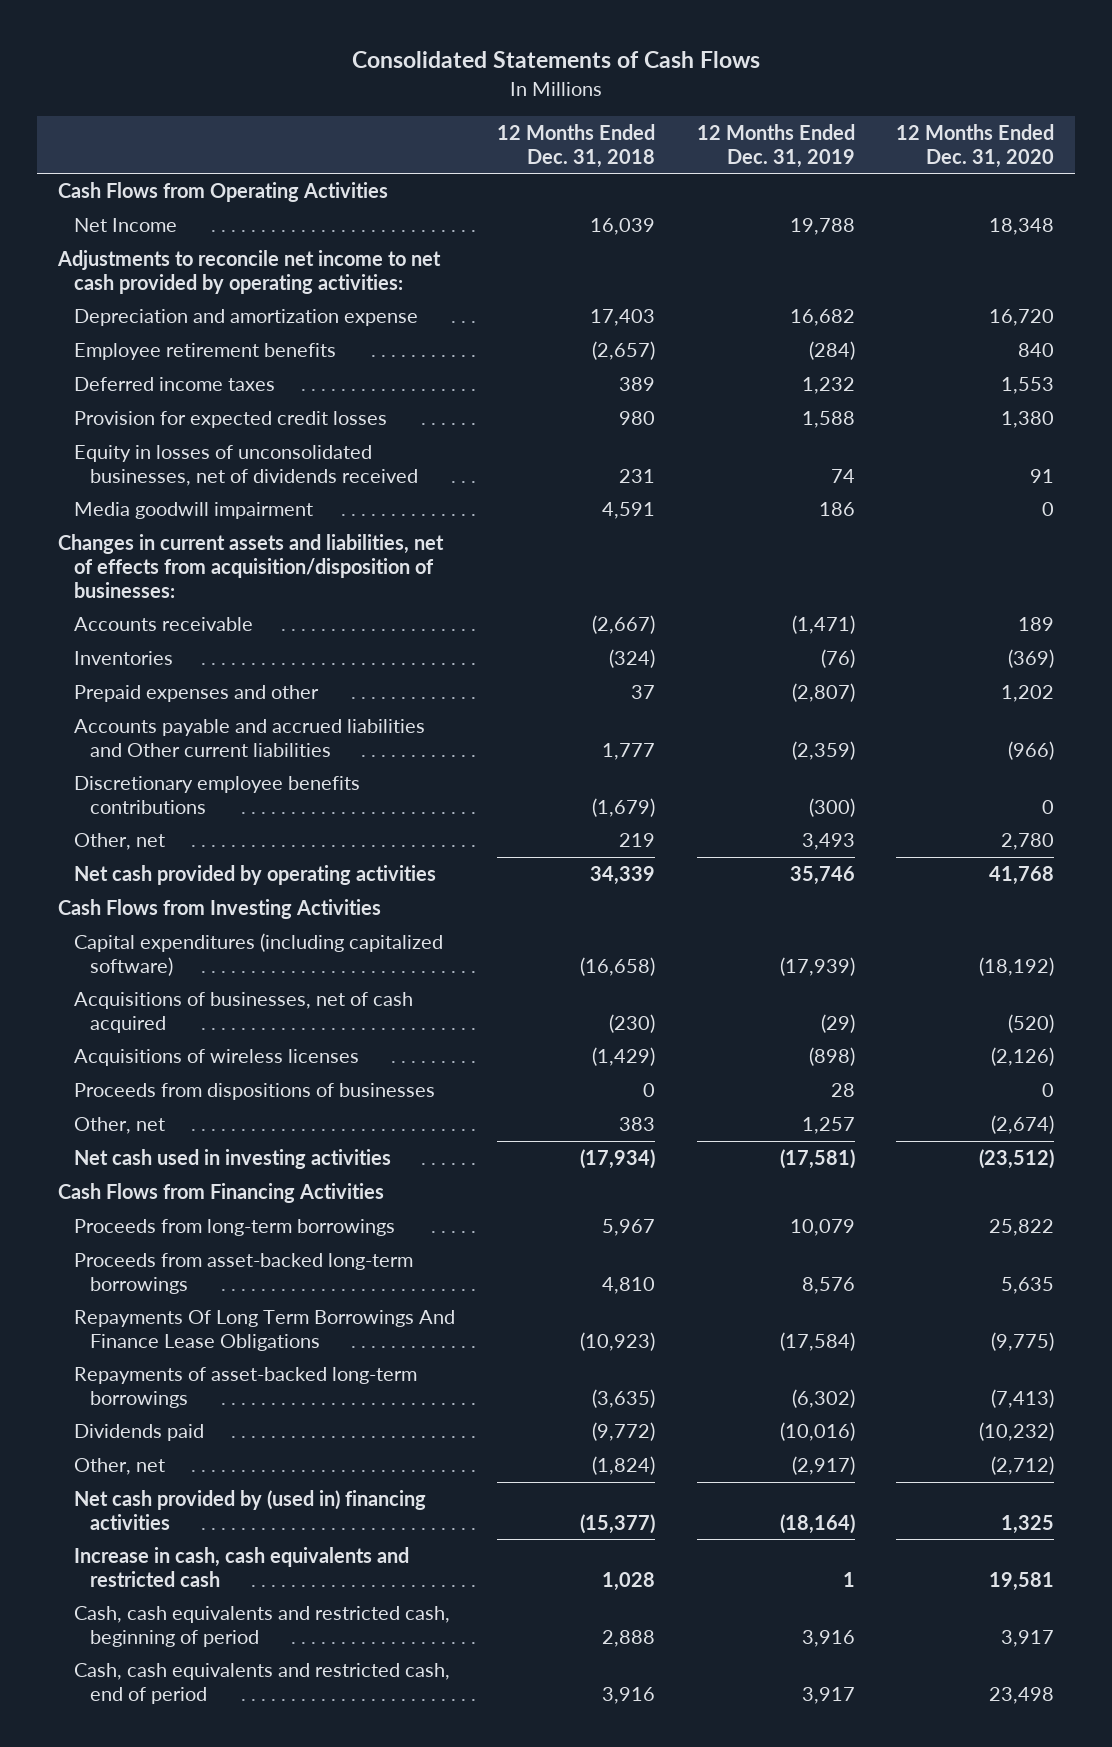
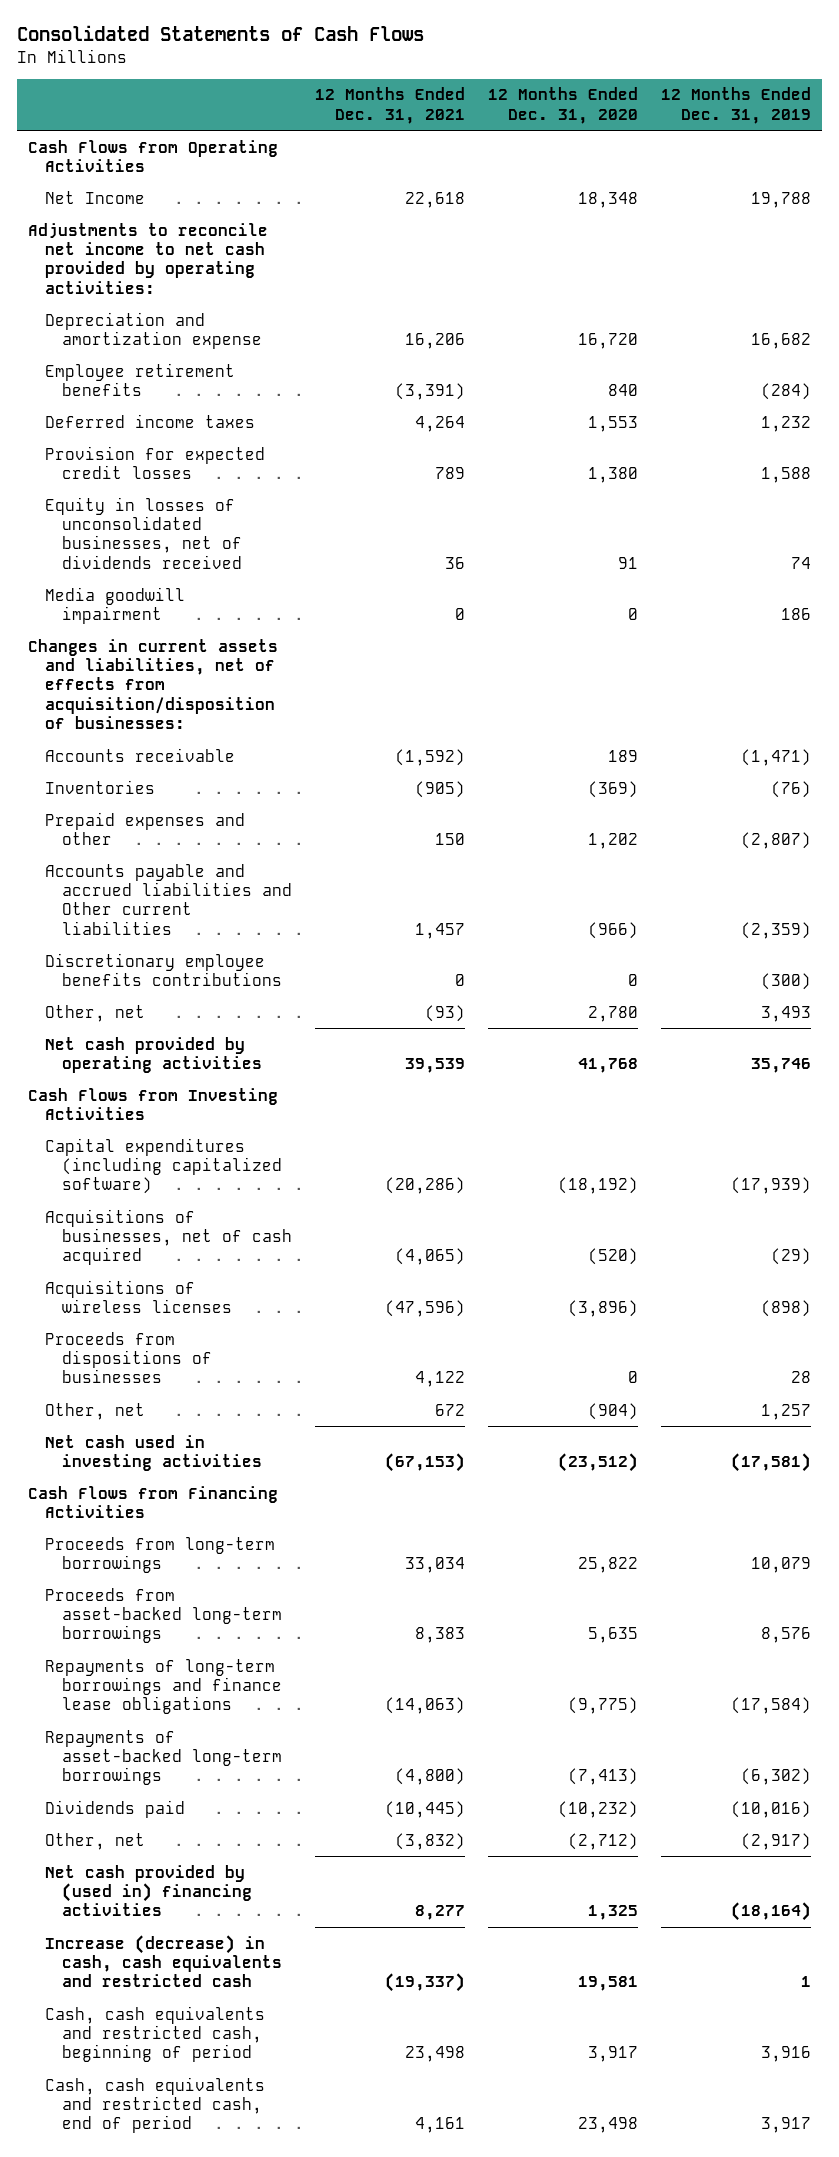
[496,123,655,168] 12 Months Ended Dec. 31, 2018 -> none
none -> [315,87,466,124] 12 Months Ended Dec. 31, 2021
[991,1047,1055,1067] (2,126) -> [568,1299,639,1317] (3,896)
[991,1115,1055,1135] (2,674) -> [588,1402,639,1420] (904)
[74,1310,456,1351] Repayments Of Long Term Borrowings And Finance Lease Obligations -> [45,1658,283,1715] Repayments of long-term borrowings and finance lease obligations
[74,1547,410,1587] Increase in cash, cash equivalents and restricted cash -> [45,1934,283,1988] Increase (decrease) in cash, cash equivalents and restricted cash

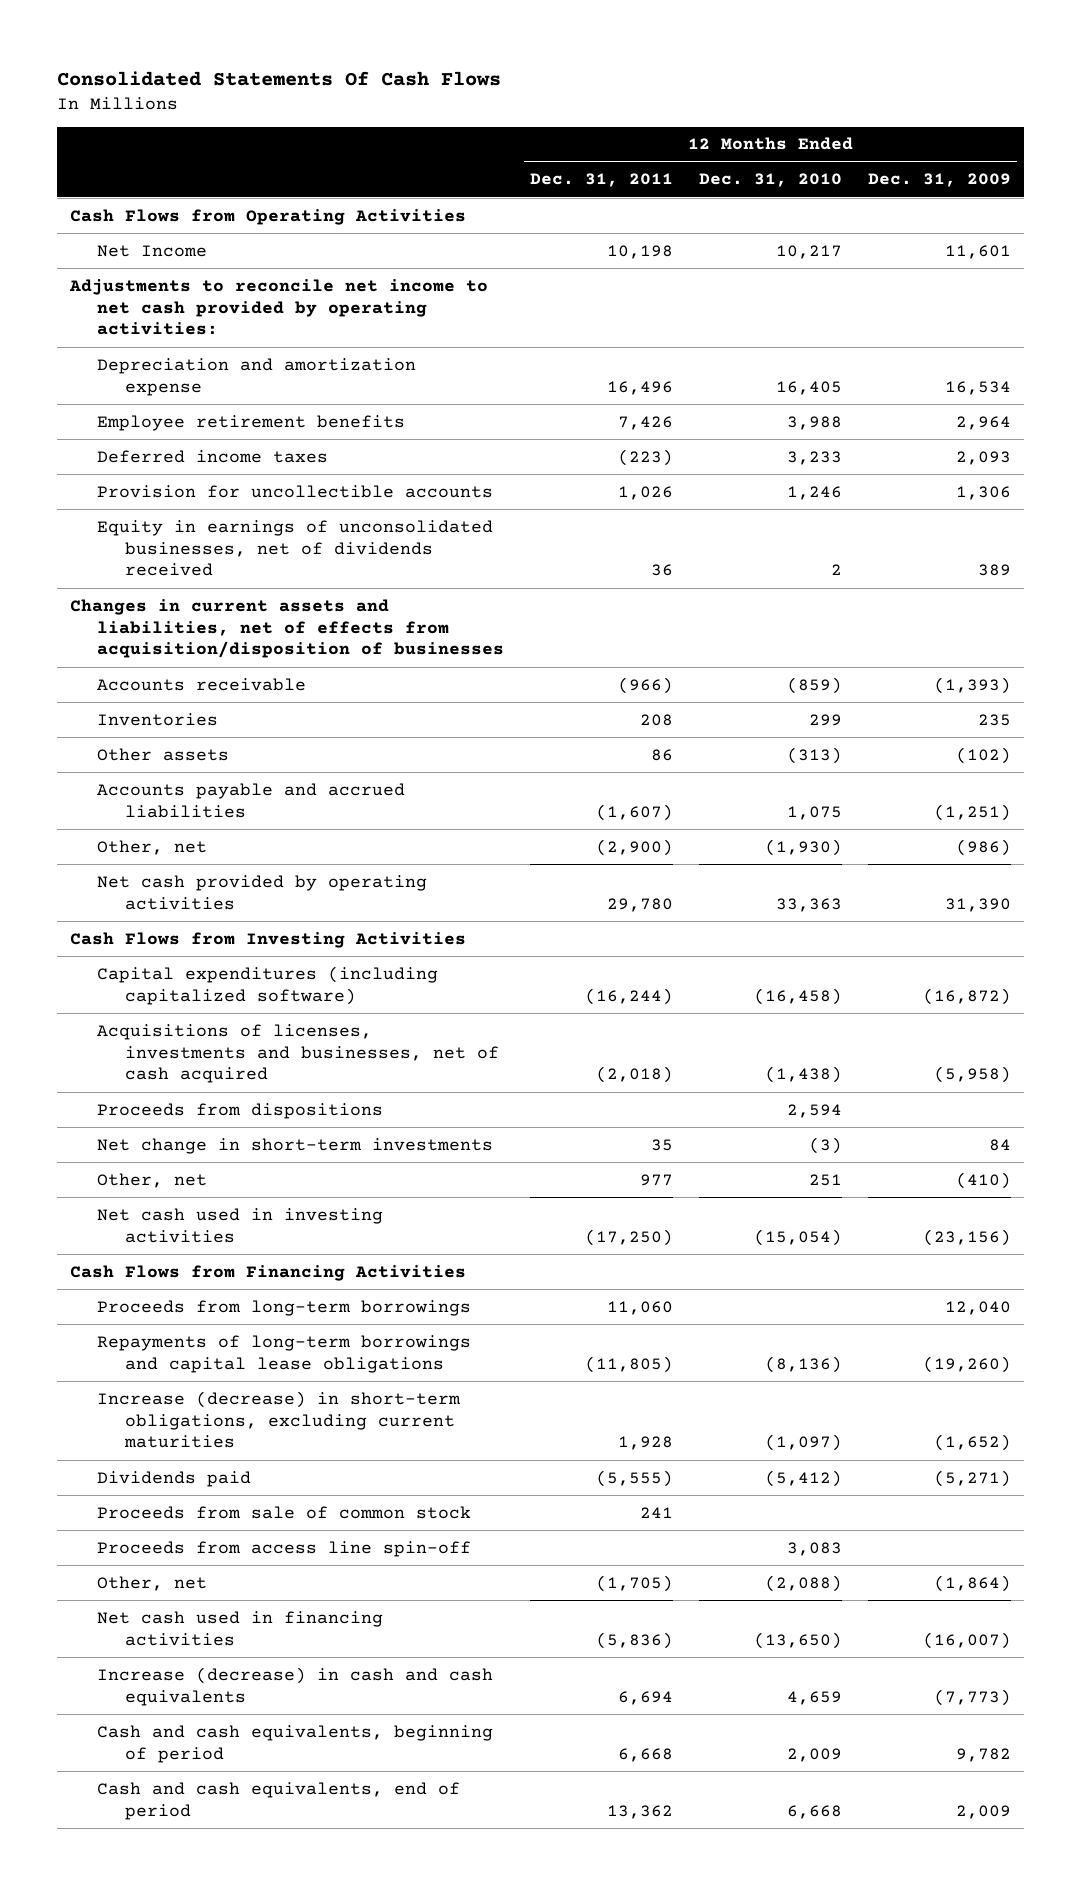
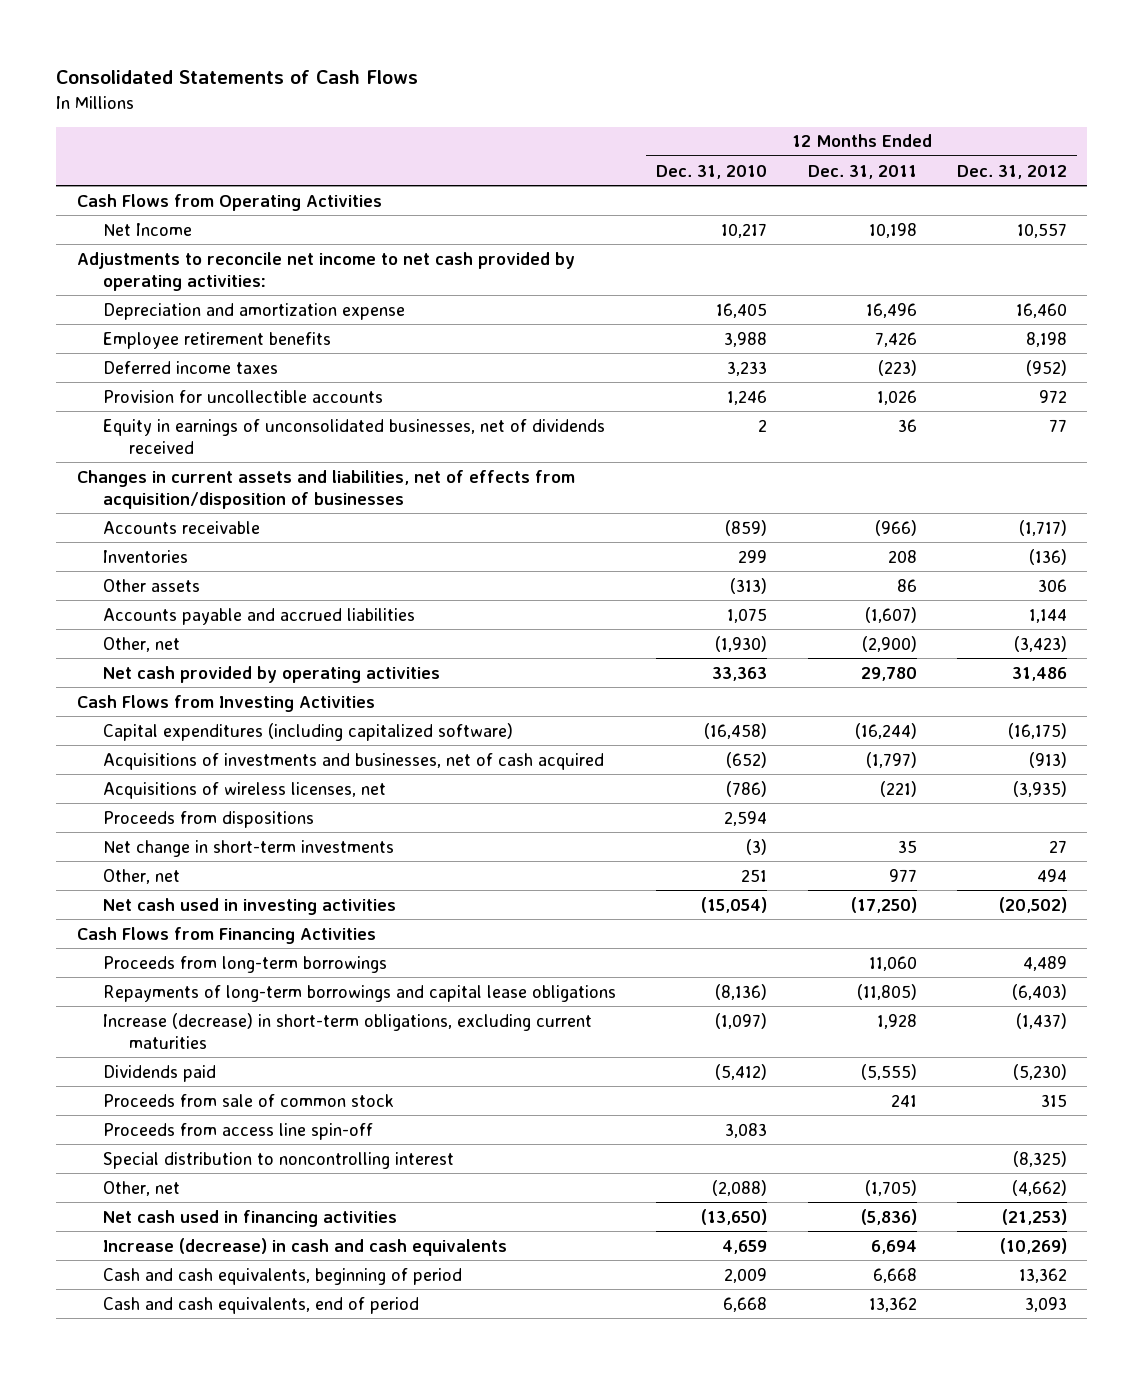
[57,70,502,86] Consolidated Statements Of Cash Flows -> [56,70,419,85] Consolidated Statements of Cash Flows
[867,173,1011,188] Dec. 31, 2009 -> none
none -> [956,164,1067,179] Dec. 31, 2012
[97,1023,499,1084] Acquisitions of licenses, investments and businesses, net of cash acquired -> [102,752,604,770] Acquisitions of investments and businesses, net of cash acquired
[596,1066,674,1084] (2,018) -> [865,751,917,768] (1,797)
[765,1066,843,1084] (1,438) -> [726,751,768,768] (652)
none -> [102,781,386,799] Acquisitions of wireless licenses, net
none -> [102,1151,454,1169] Special distribution to noncontrolling interest

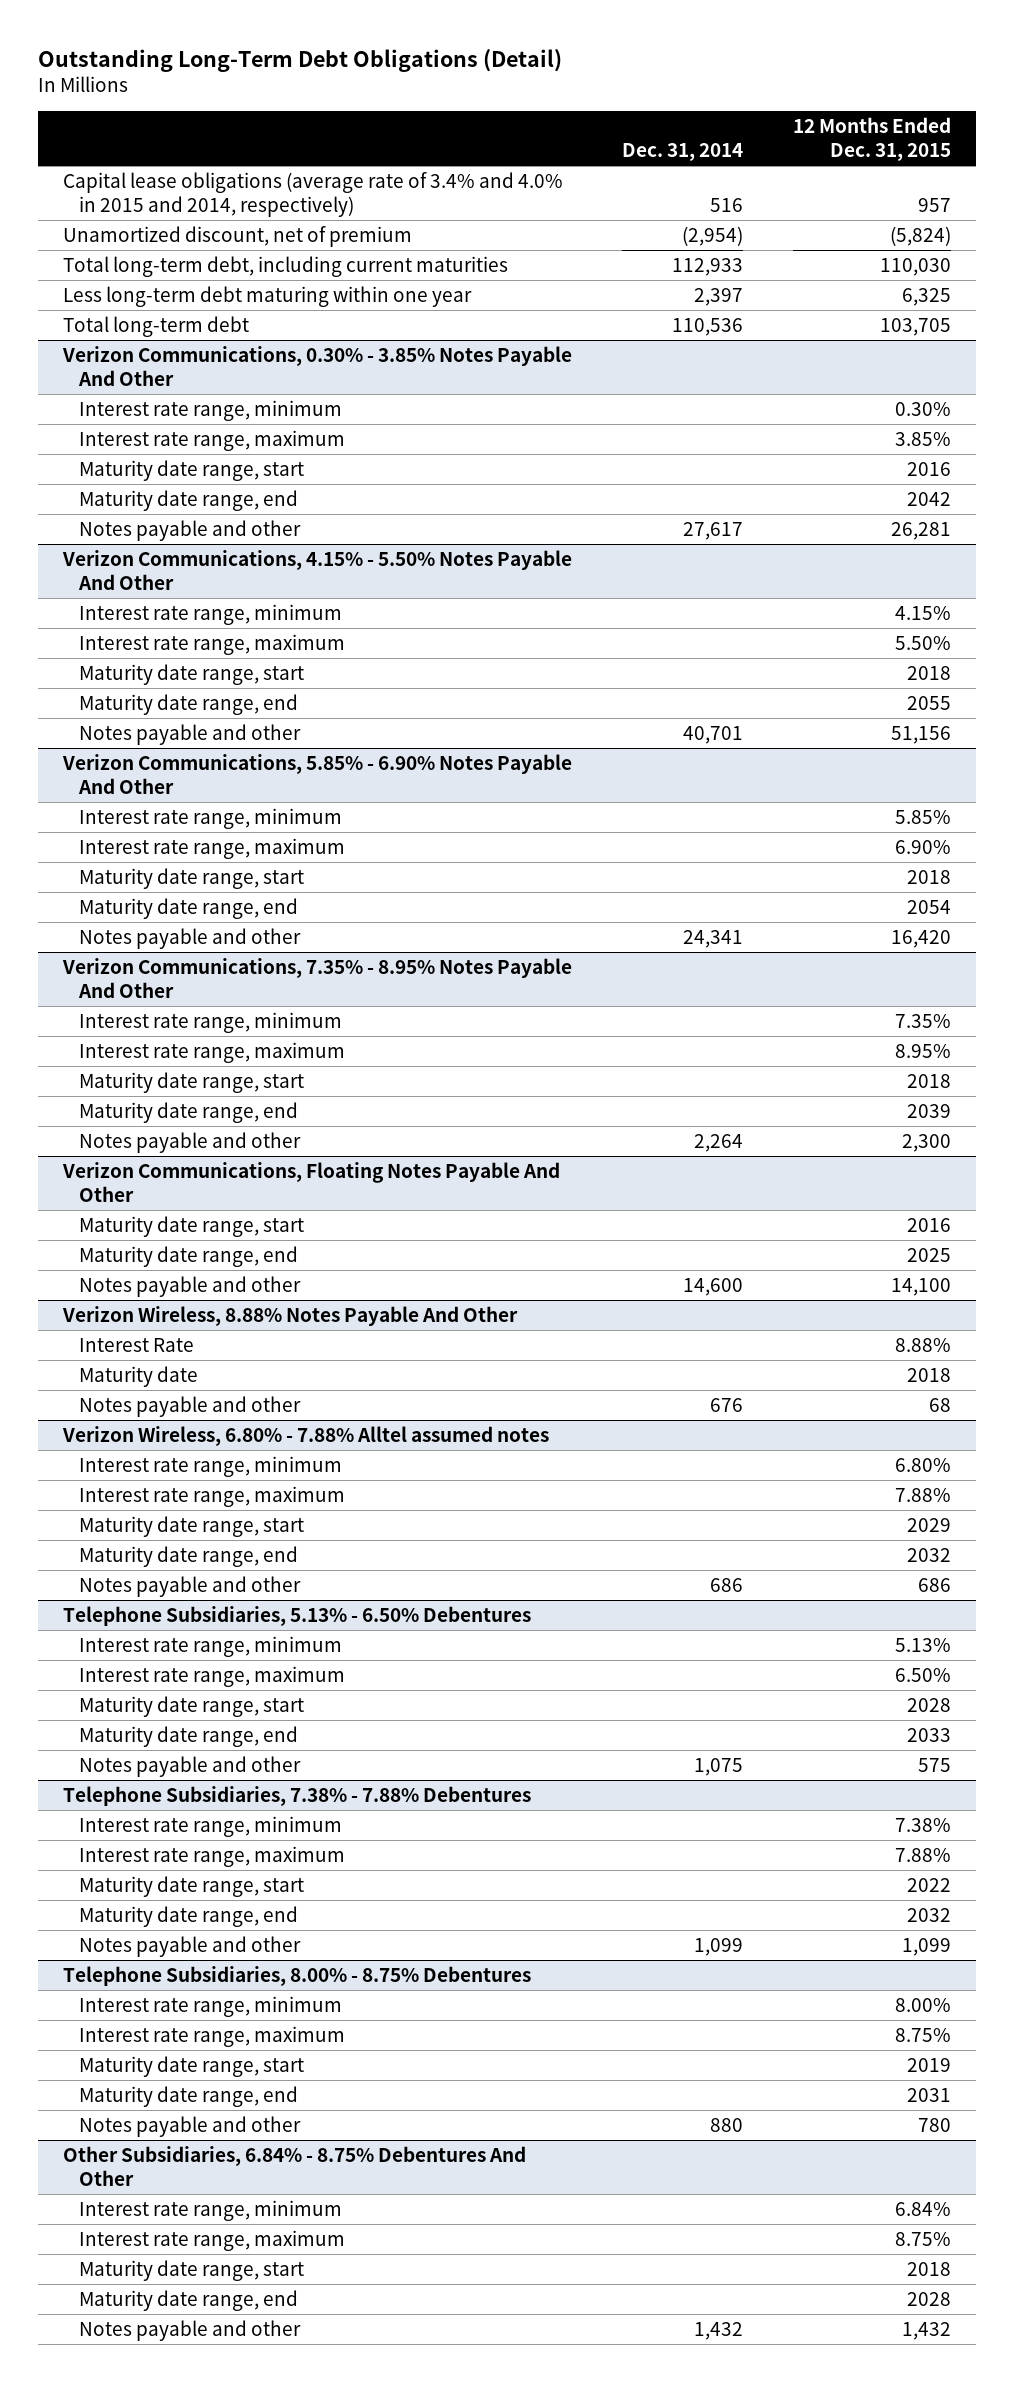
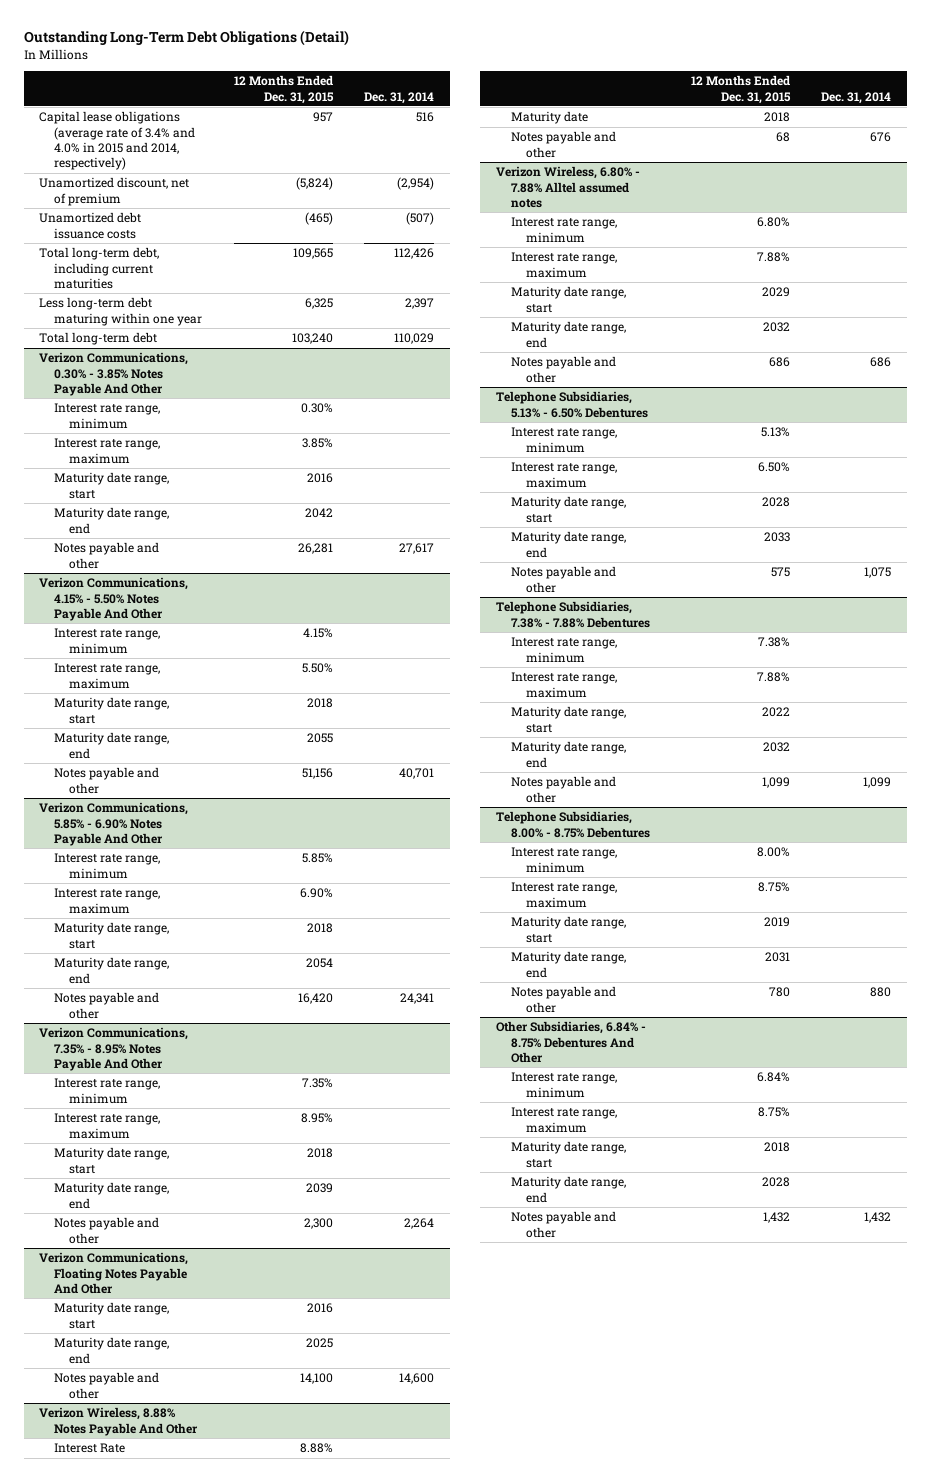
none -> [39,212,142,239] Unamortized debt issuance costs
[672,258,744,277] 112,933 -> [394,248,435,260] 112,426
[880,258,952,277] 110,030 -> [292,248,333,260] 109,565
[672,318,744,337] 110,536 -> [394,333,435,345] 110,029
[880,318,952,337] 103,705 -> [291,333,333,345] 103,240

